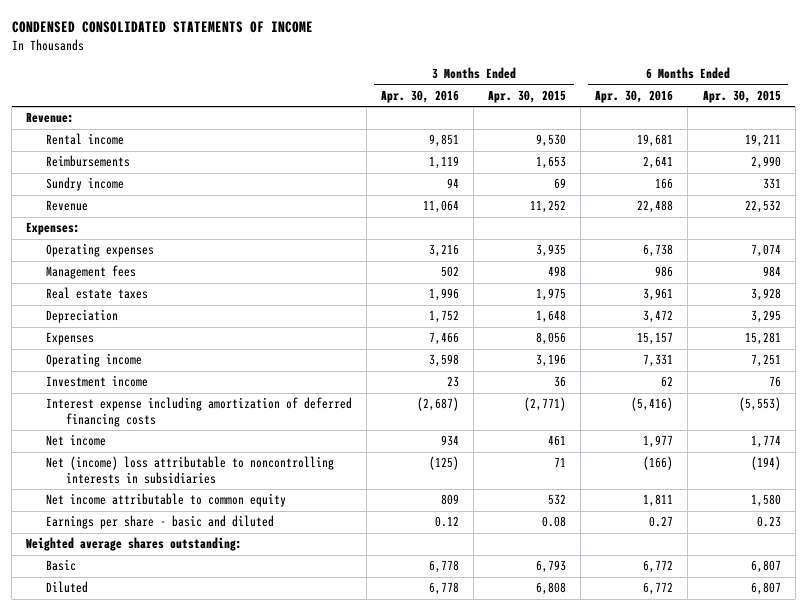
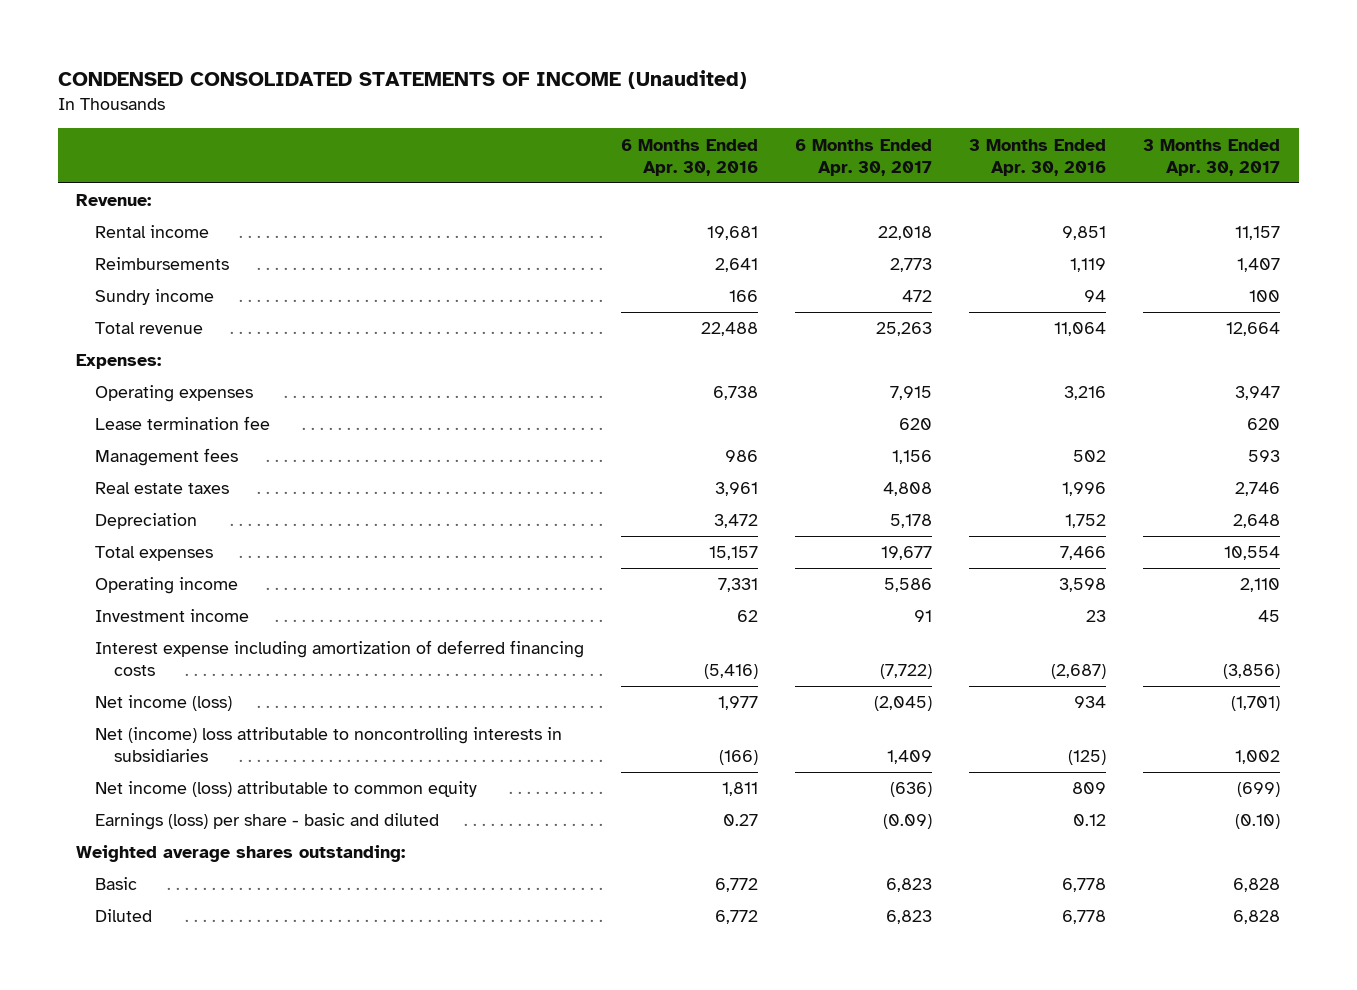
[11,20,313,33] CONDENSED CONSOLIDATED STATEMENTS OF INCOME -> [57,69,747,89] CONDENSED CONSOLIDATED STATEMENTS OF INCOME (Unaudited)
[488,89,567,103] Apr. 30, 2015 -> none
[702,89,781,103] Apr. 30, 2015 -> none
none -> [795,138,933,176] 6 Months Ended Apr. 30, 2017
none -> [1143,138,1281,176] 3 Months Ended Apr. 30, 2017
[45,200,88,212] Revenue -> [95,322,204,335] Total revenue
none -> [95,416,271,431] Lease termination fee
[45,332,94,346] Expenses -> [95,546,214,562] Total expenses
[45,434,106,447] Net income -> [95,695,233,712] Net income (loss)
[45,493,286,508] Net income attributable to common equity -> [95,781,478,798] Net income (loss) attributable to common equity
[45,515,274,530] Earnings per share - basic and diluted -> [95,813,440,831] Earnings (loss) per share - basic and diluted

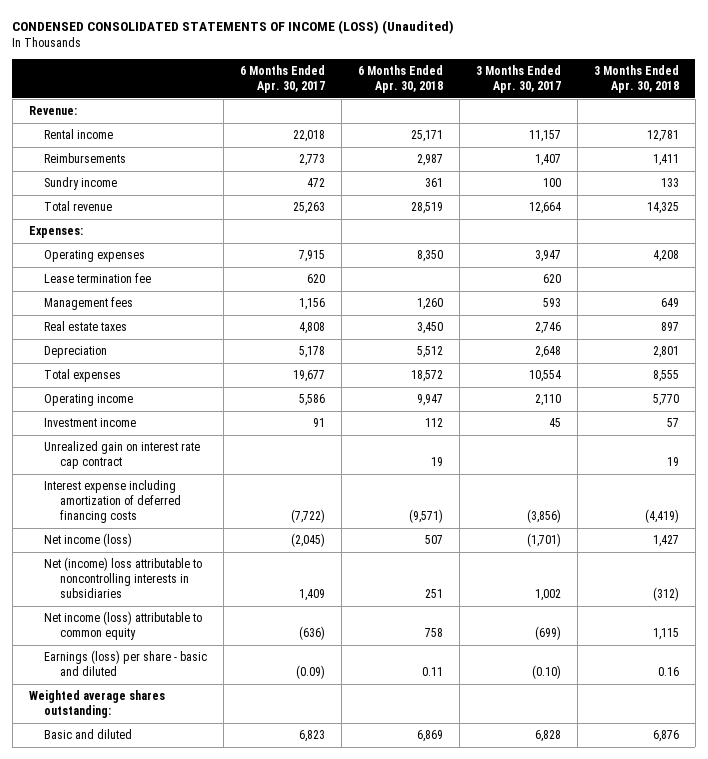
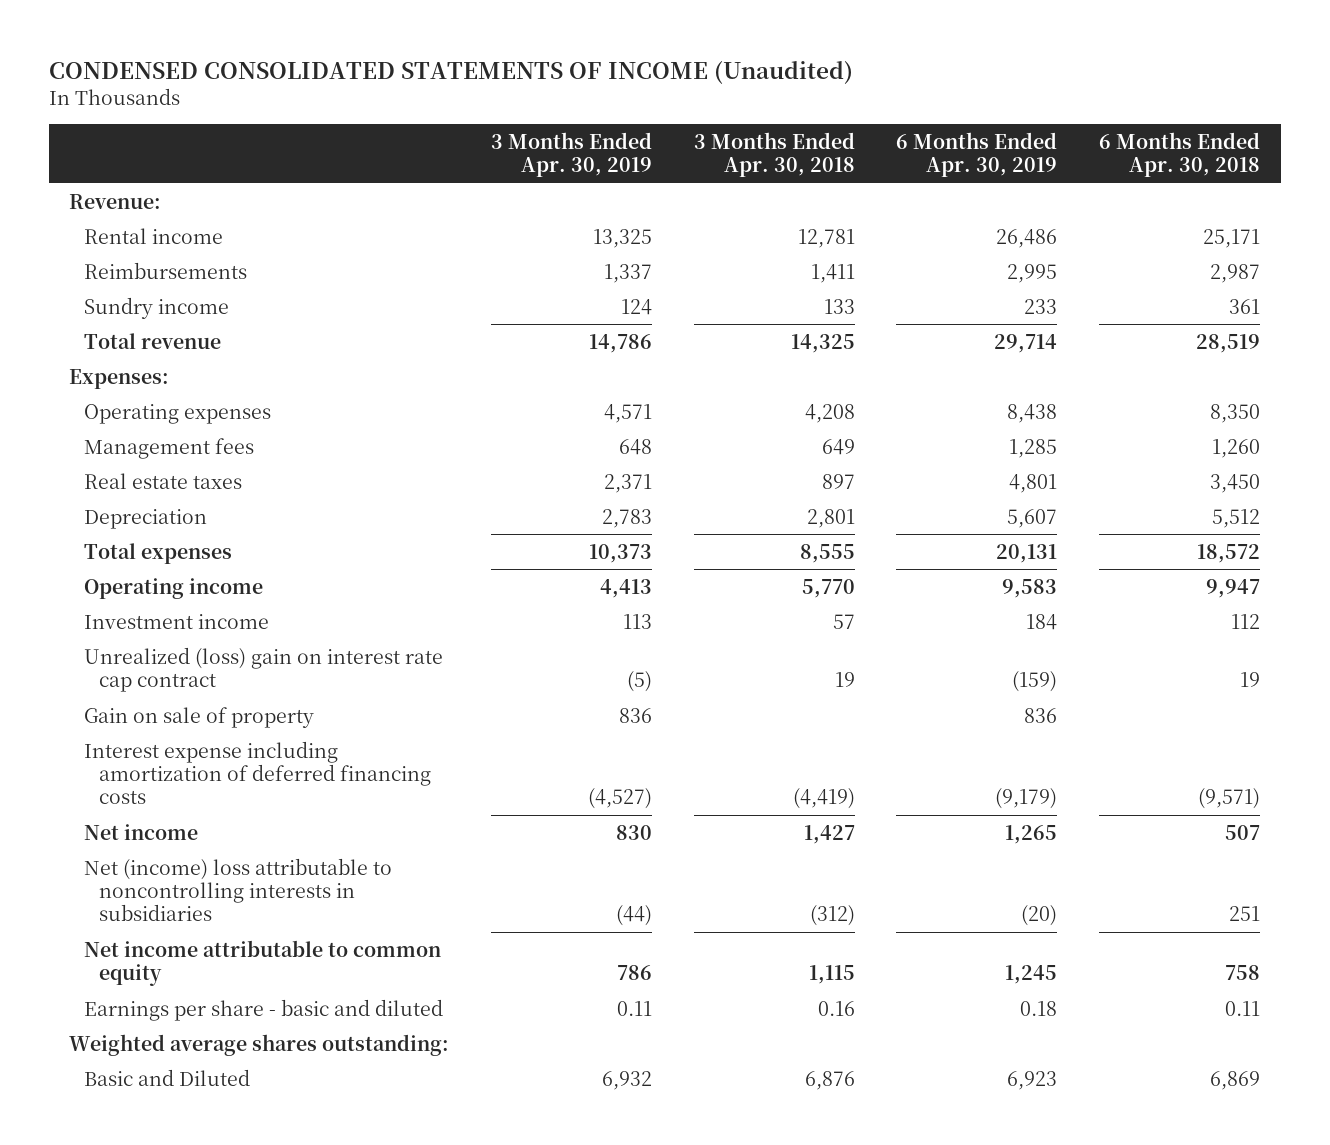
[12,19,455,34] CONDENSED CONSOLIDATED STATEMENTS OF INCOME (LOSS) (Unaudited) -> [48,59,853,84] CONDENSED CONSOLIDATED STATEMENTS OF INCOME (Unaudited)
[240,64,326,93] 6 Months Ended Apr. 30, 2017 -> none
[476,64,562,93] 3 Months Ended Apr. 30, 2017 -> none
none -> [491,131,653,178] 3 Months Ended Apr. 30, 2019
none -> [896,131,1058,178] 6 Months Ended Apr. 30, 2019
[44,273,152,284] Lease termination fee -> none
[44,441,201,470] Unrealized gain on interest rate cap contract -> [84,646,444,693] Unrealized (loss) gain on interest rate cap contract
none -> [84,706,315,728] Gain on sale of property
[44,533,133,548] Net income (loss) -> [84,823,199,840] Net income
[44,611,203,641] Net income (loss) attributable to common equity -> [84,939,442,987] Net income attributable to common equity
[44,650,208,677] Earnings (loss) per share - basic and diluted -> [84,998,444,1021] Earnings per share - basic and diluted
[44,729,133,740] Basic and diluted -> [84,1068,251,1086] Basic and Diluted

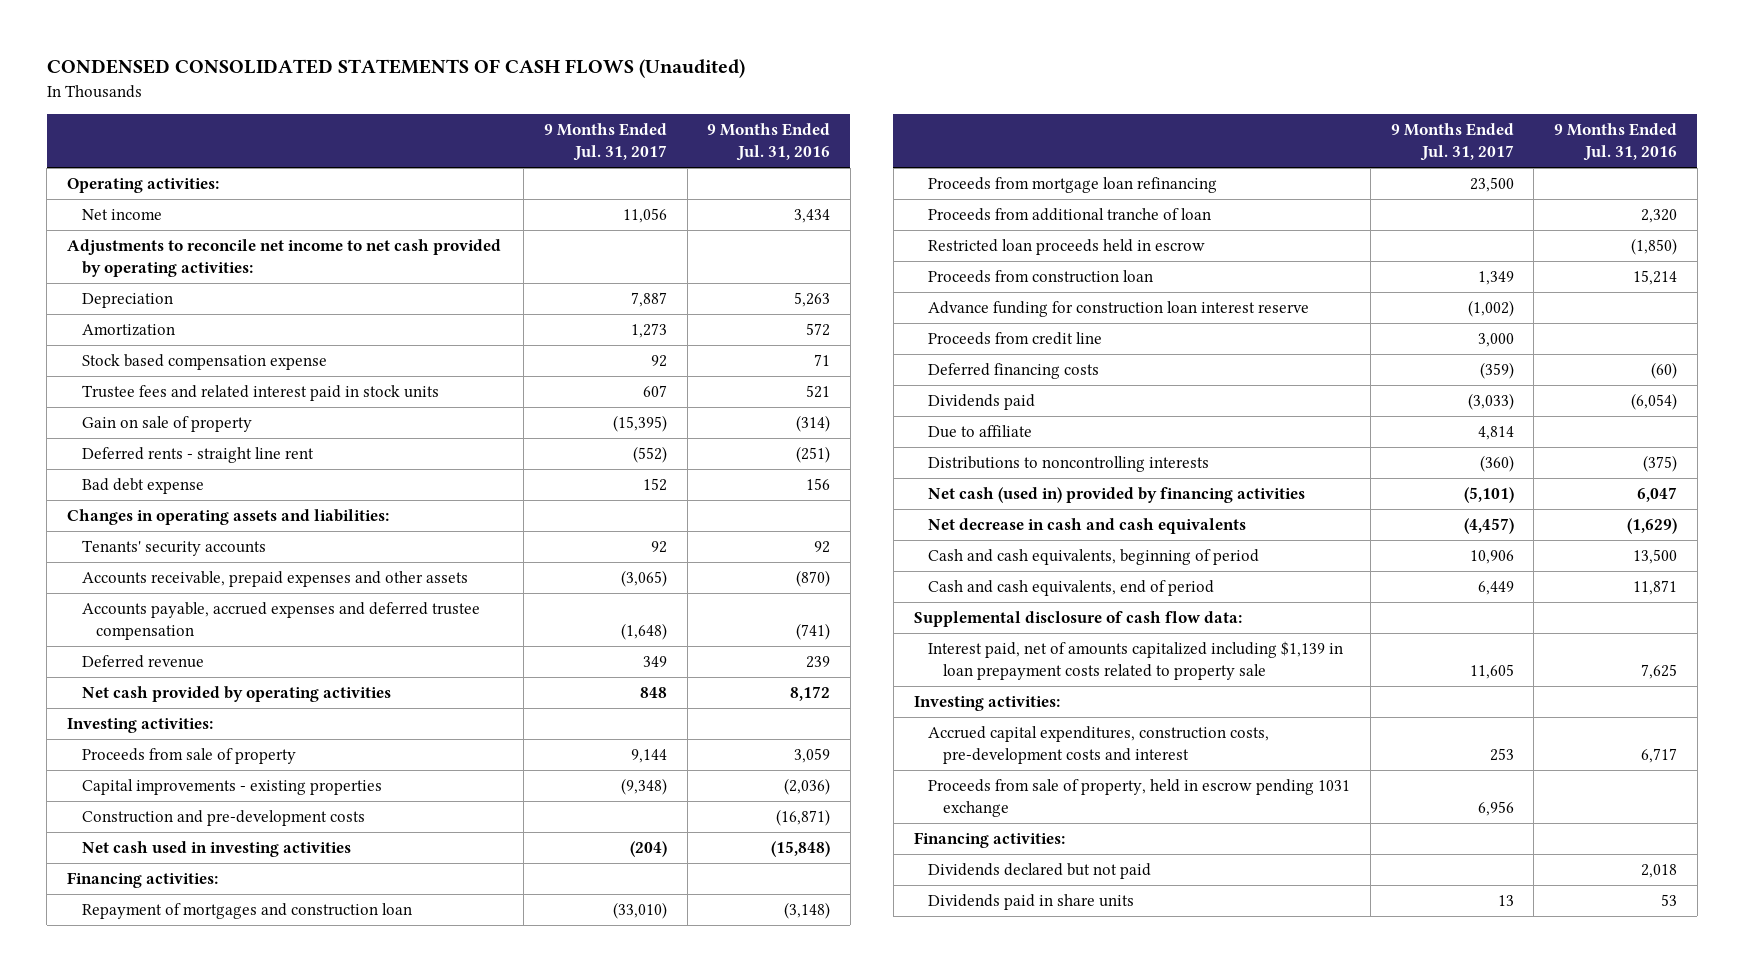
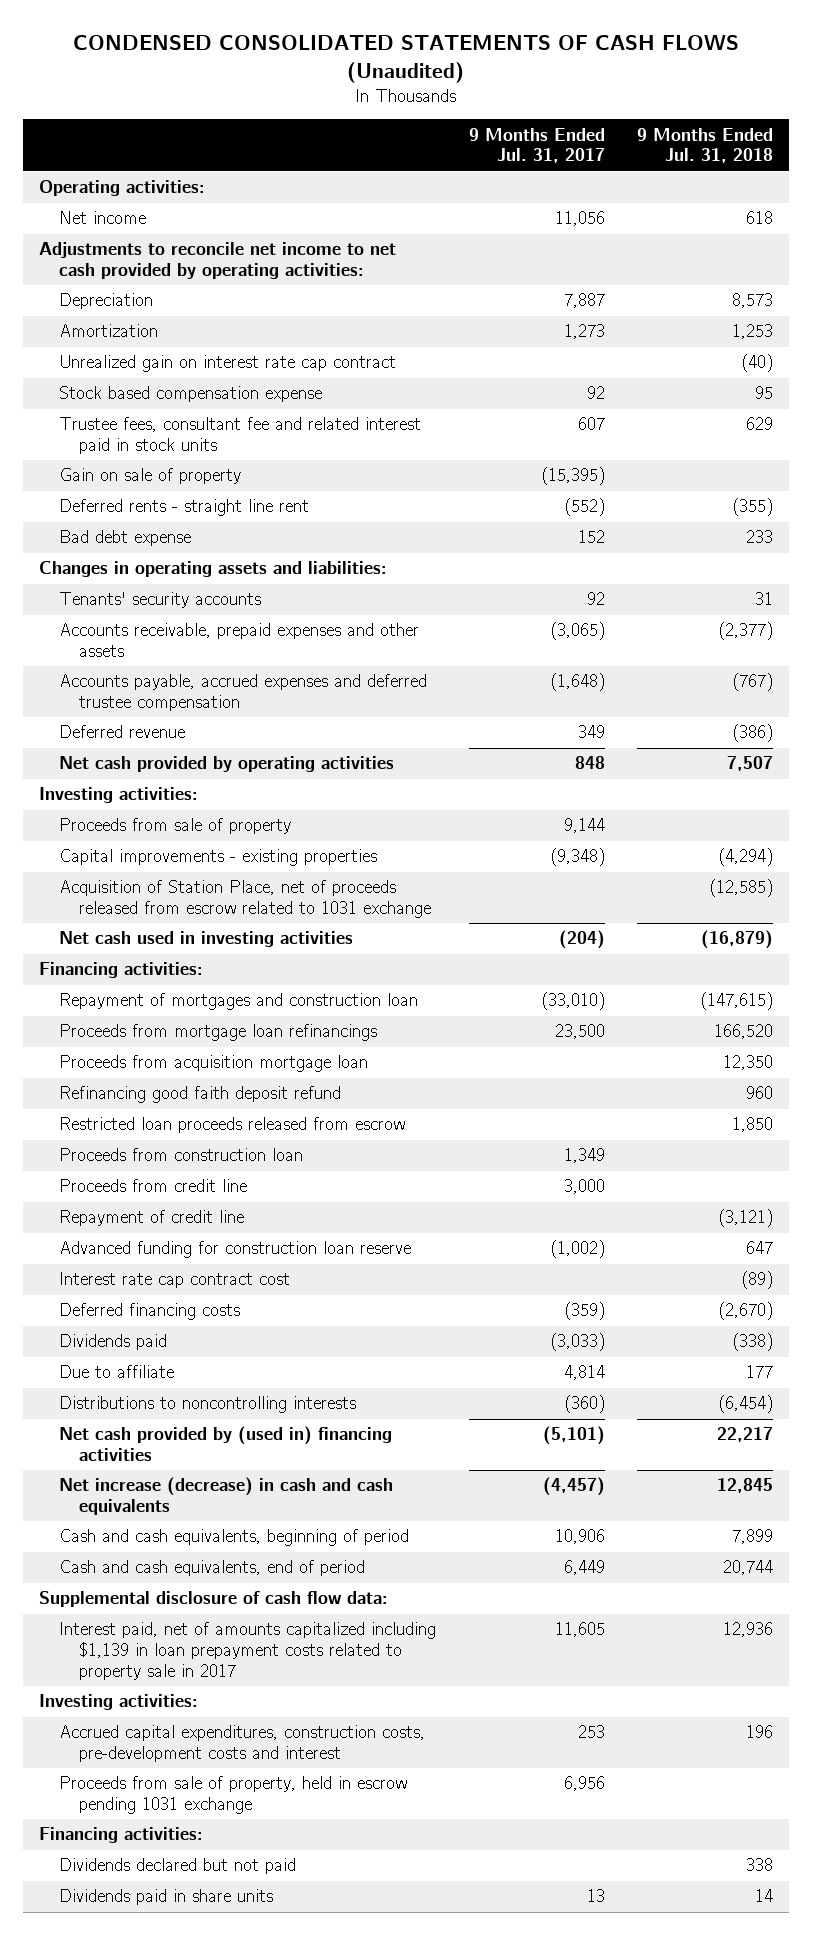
[707,123,831,162] 9 Months Ended Jul. 31, 2016 -> none
none -> [637,127,774,164] 9 Months Ended Jul. 31, 2018
none -> [59,355,397,373] Unrealized gain on interest rate cap contract
[81,385,439,402] Trustee fees and related interest paid in stock units -> [59,417,422,455] Trustee fees, consultant fee and related interest paid in stock units
[81,810,365,827] Construction and pre-development costs -> none
none -> [59,880,432,919] Acquisition of Station Place, net of proceeds released from escrow related to 1031 exchange
[928,208,1212,222] Proceeds from additional tranche of loan -> none
[928,177,1218,194] Proceeds from mortgage loan refinancing -> [59,1024,378,1042] Proceeds from mortgage loan refinancings
none -> [59,1055,369,1073] Proceeds from acquisition mortgage loan
none -> [59,1086,342,1104] Refinancing good faith deposit refund
[928,239,1206,256] Restricted loan proceeds held in escrow -> [59,1117,406,1134] Restricted loan proceeds released from escrow
[928,301,1310,318] Advance funding for construction loan interest reserve -> none
none -> [59,1210,245,1227] Repayment of credit line
none -> [59,1241,412,1259] Advanced funding for construction loan reserve
none -> [59,1272,291,1289] Interest rate cap contract cost
[928,487,1306,504] Net cash (used in) provided by financing activities -> [59,1426,393,1462] Net cash provided by (used in) financing activities
[928,518,1247,535] Net decrease in cash and cash equivalents -> [59,1477,394,1516] Net increase (decrease) in cash and cash equivalents
[928,641,1344,681] Interest paid, net of amounts capitalized including $1,139 in loan prepayment costs related to property sale -> [59,1622,437,1680] Interest paid, net of amounts capitalized including $1,139 in loan prepayment costs related to property sale in 2017

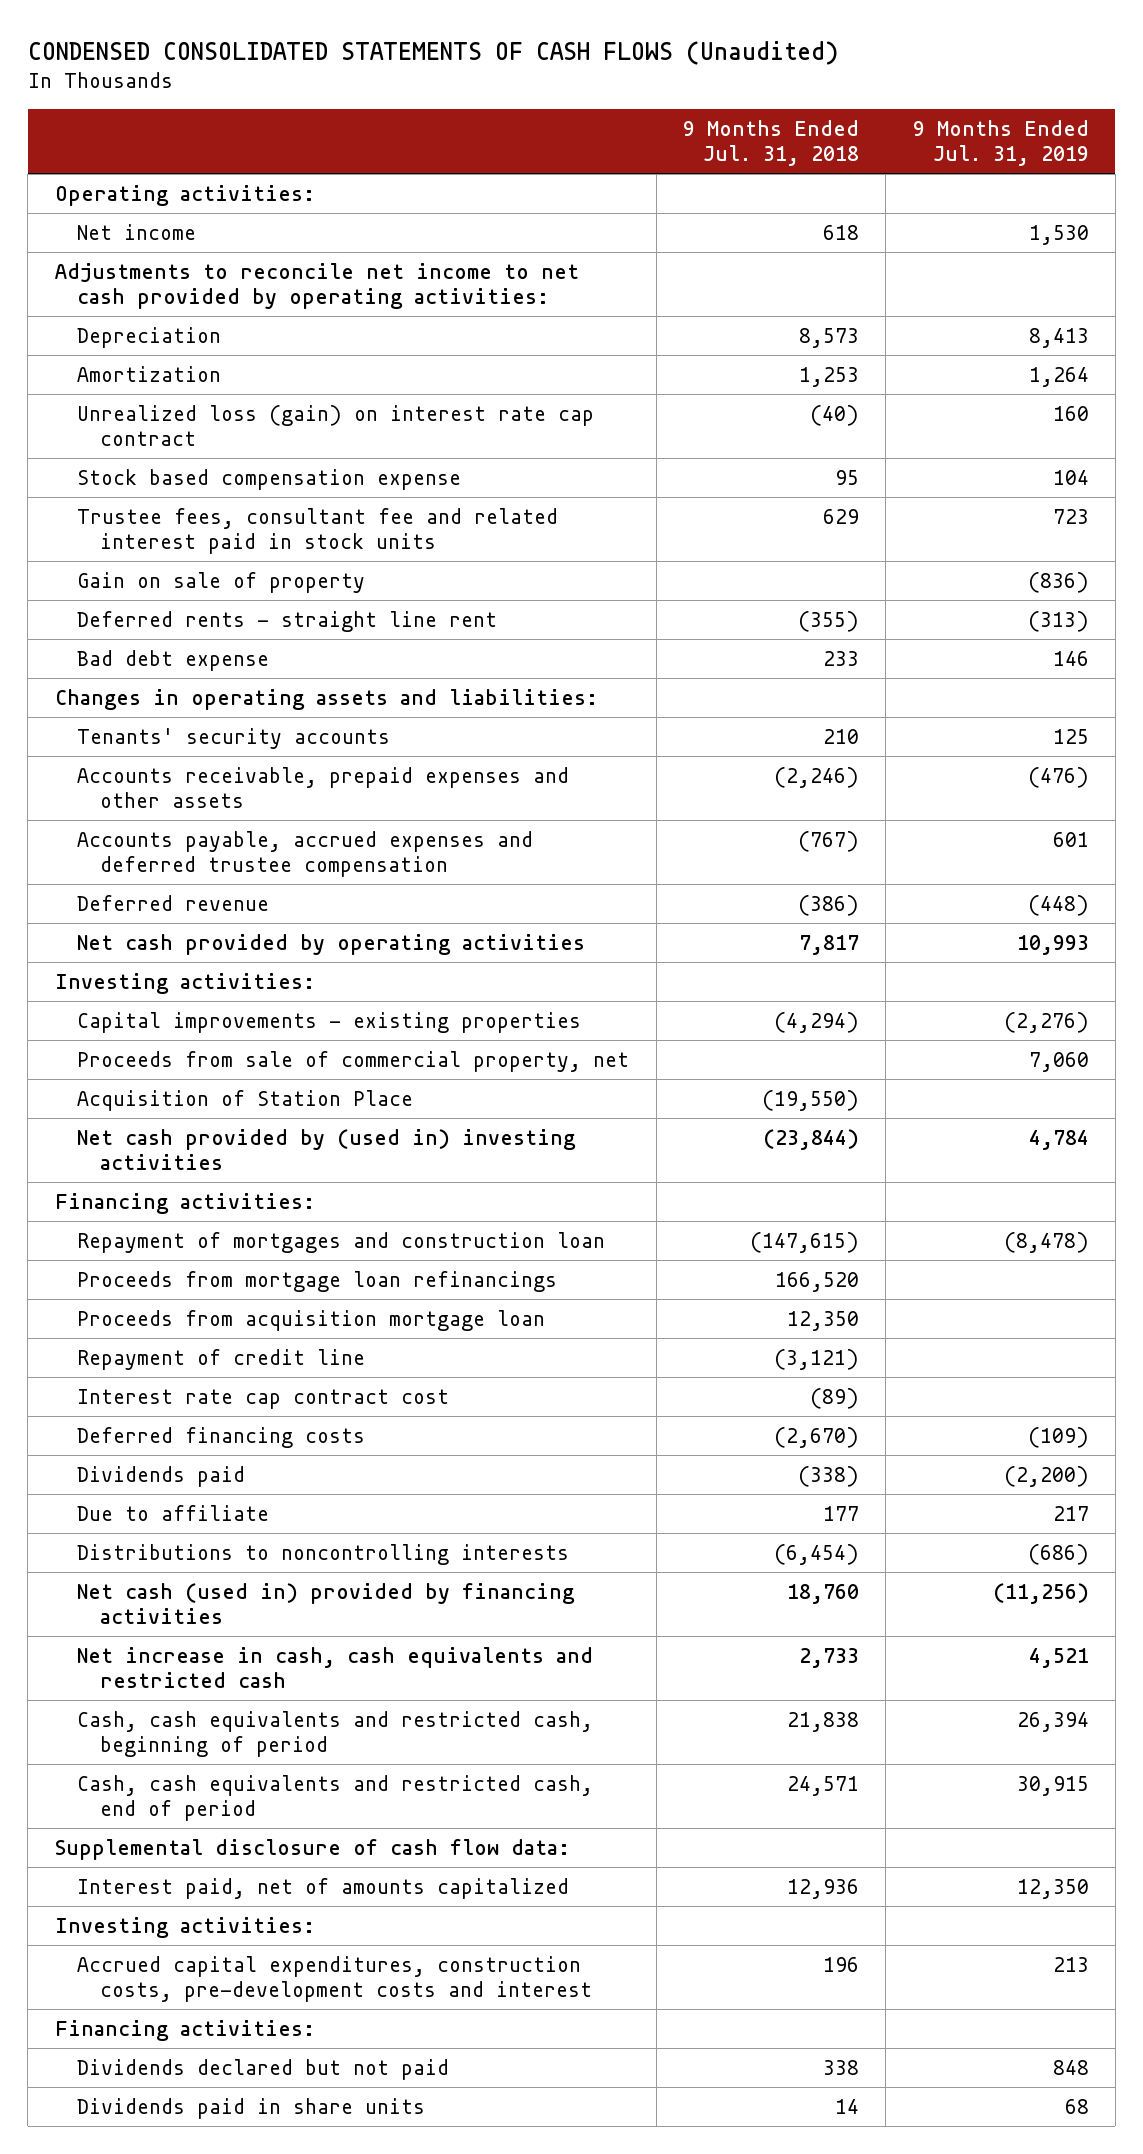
[468,127,605,164] 9 Months Ended Jul. 31, 2017 -> none
none -> [912,119,1089,167] 9 Months Ended Jul. 31, 2019
[59,355,397,373] Unrealized gain on interest rate cap contract -> [77,404,595,446] Unrealized loss (gain) on interest rate cap contract
[755,592,774,606] 31 -> [823,728,860,744] 210
[718,622,774,641] (2,377) -> [774,766,860,788] (2,246)
[727,756,774,772] 7,507 -> [799,934,860,955] 7,817
[59,818,292,835] Proceeds from sale of property -> none
none -> [77,1050,630,1072] Proceeds from sale of commercial property, net
[59,880,432,919] Acquisition of Station Place, net of proceeds released from escrow related to 1031 exchange -> [77,1089,414,1111] Acquisition of Station Place
[709,879,774,898] (12,585) -> [762,1089,860,1111] (19,550)
[59,931,354,948] Net cash used in investing activities -> [77,1128,577,1170] Net cash provided by (used in) investing activities
[701,930,774,950] (16,879) -> [763,1128,860,1150] (23,844)
[59,1086,342,1104] Refinancing good faith deposit refund -> none
[59,1117,406,1134] Restricted loan proceeds released from escrow -> none
[59,1148,304,1162] Proceeds from construction loan -> none
[59,1179,248,1193] Proceeds from credit line -> none
[59,1241,412,1259] Advanced funding for construction loan reserve -> none
[59,1426,393,1462] Net cash provided by (used in) financing activities -> [77,1582,576,1624] Net cash (used in) provided by financing activities
[717,1427,774,1443] 22,217 -> [787,1583,860,1604] 18,760
[59,1477,394,1516] Net increase (decrease) in cash and cash equivalents -> [77,1646,594,1688] Net increase in cash, cash equivalents and restricted cash
[717,1478,774,1494] 12,845 -> [799,1647,860,1668] 2,733
[59,1529,410,1547] Cash and cash equivalents, beginning of period -> [77,1710,594,1757] Cash, cash equivalents and restricted cash, beginning of period
[732,1529,774,1545] 7,899 -> [787,1711,860,1732] 21,838
[59,1560,366,1577] Cash and cash equivalents, end of period -> [77,1774,594,1821] Cash, cash equivalents and restricted cash, end of period
[723,1560,774,1576] 20,744 -> [787,1775,860,1796] 24,571
[59,1622,437,1680] Interest paid, net of amounts capitalized including $1,139 in loan prepayment costs related to property sale in 2017 -> [77,1877,570,1899] Interest paid, net of amounts capitalized
[59,1776,408,1815] Proceeds from sale of property, held in escrow pending 1031 exchange -> none

